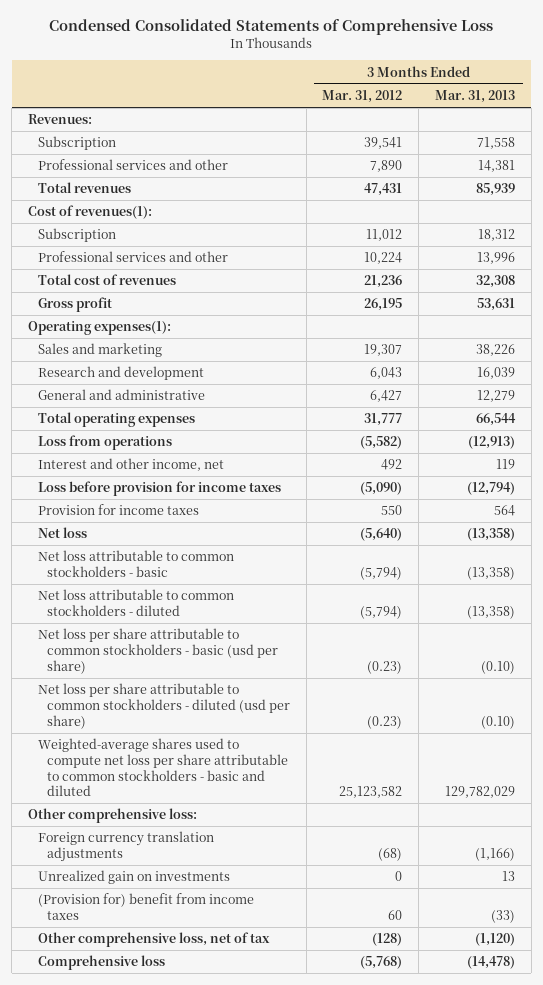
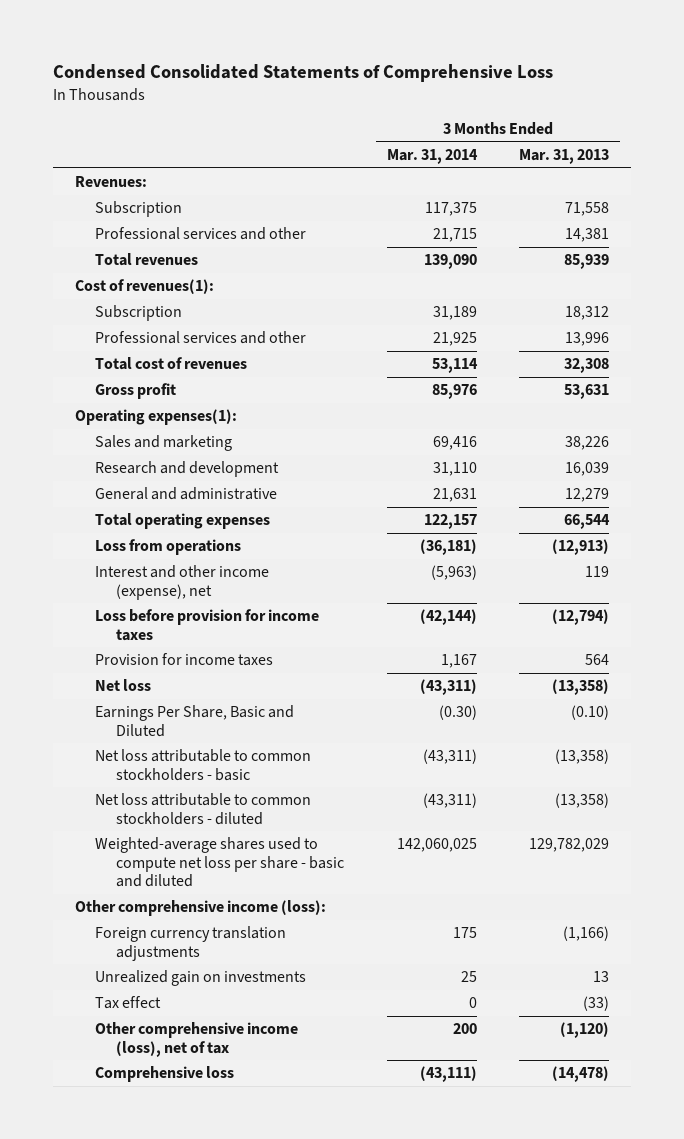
[322,90,403,104] Mar. 31, 2012 -> none
none -> [386,149,478,165] Mar. 31, 2014
[37,458,224,472] Interest and other income, net -> [95,565,270,600] Interest and other income (expense), net
none -> [95,705,295,737] Earnings Per Share, Basic and Diluted
[37,628,279,674] Net loss per share attributable to common stockholders - basic (usd per share) -> none
[37,683,291,729] Net loss per share attributable to common stockholders - diluted (usd per share) -> none
[37,738,289,797] Weighted-average shares used to compute net loss per share attributable to common stockholders - basic and diluted -> [95,837,344,888] Weighted-average shares used to compute net loss per share - basic and diluted
[27,808,197,824] Other comprehensive loss: -> [74,900,326,917] Other comprehensive income (loss):
[37,893,254,920] (Provision for) benefit from income taxes -> [95,996,162,1010] Tax effect
[37,932,270,948] Other comprehensive loss, net of tax -> [95,1022,299,1057] Other comprehensive income (loss), net of tax

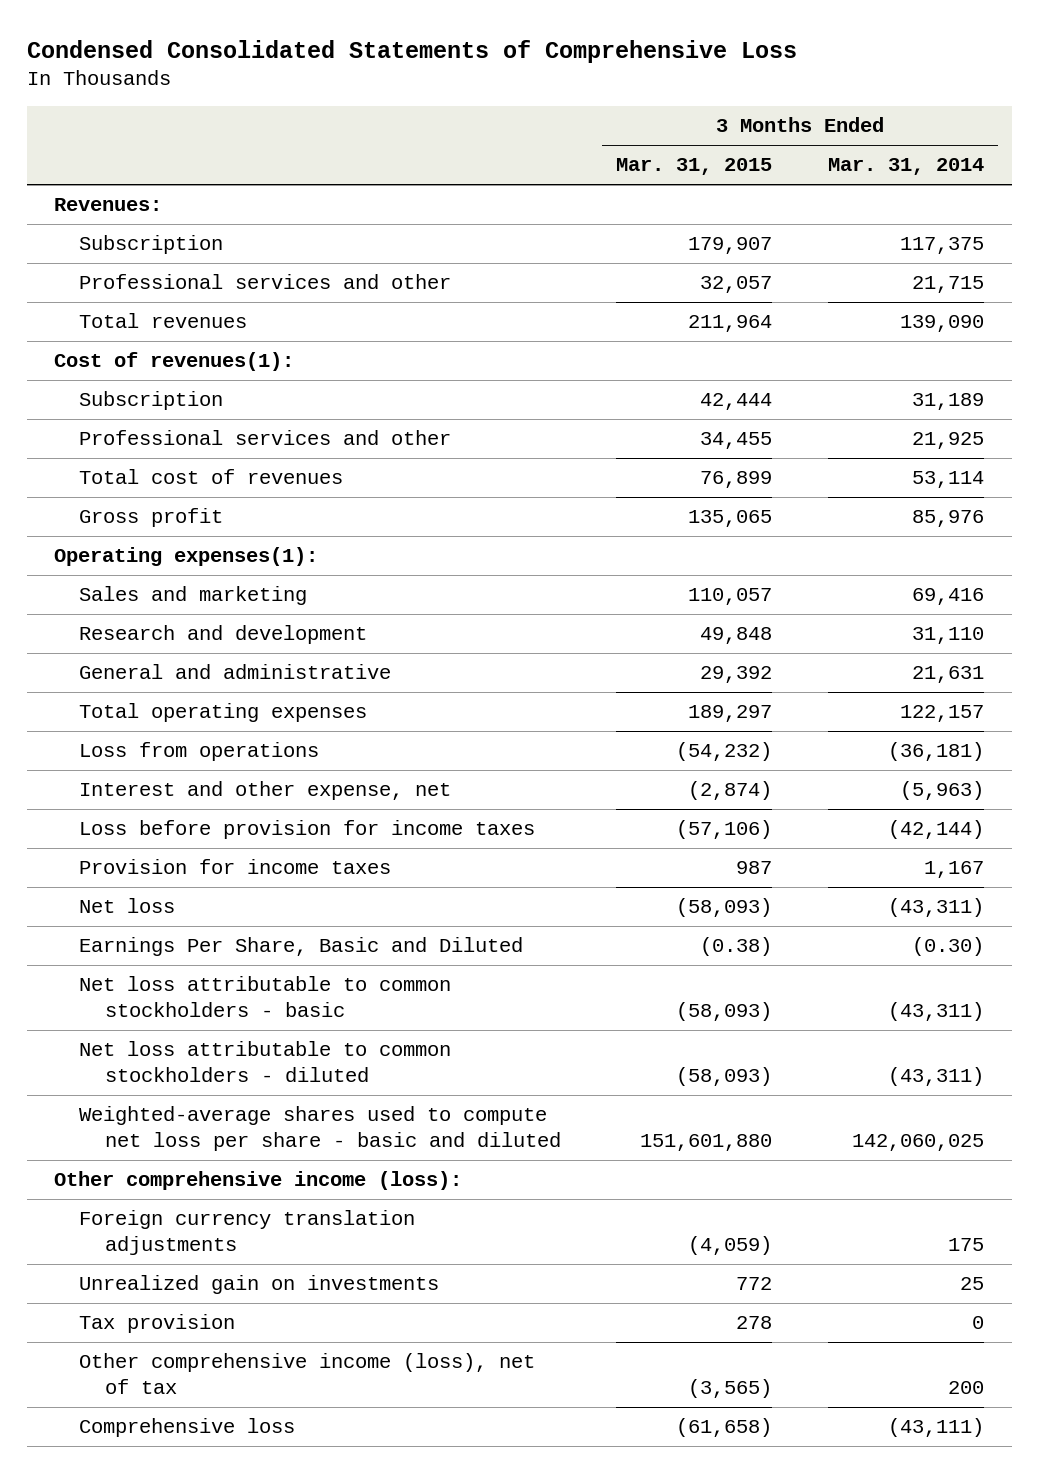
[519,149,610,165] Mar. 31, 2013 -> none
none -> [616,158,773,176] Mar. 31, 2015
[95,565,270,600] Interest and other income (expense), net -> [79,781,452,801] Interest and other expense, net
[95,996,162,1010] Tax effect -> none
none -> [79,1314,236,1334] Tax provision

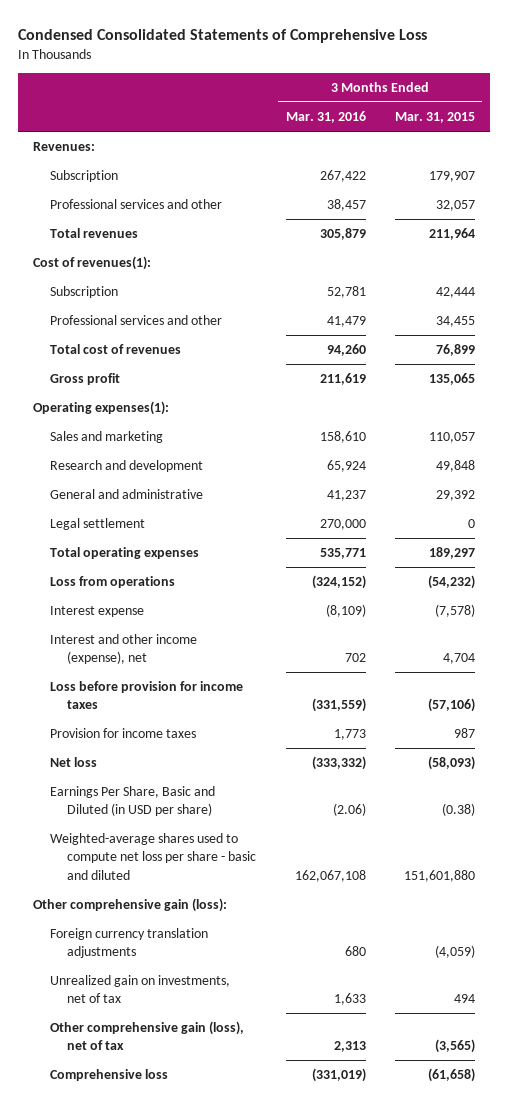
[827,158,984,176] Mar. 31, 2014 -> none
none -> [285,110,366,123] Mar. 31, 2016
none -> [49,518,145,531] Legal settlement
none -> [49,606,144,618] Interest expense
[79,781,452,801] Interest and other expense, net -> [49,634,197,665] Interest and other income (expense), net
[688,781,773,801] (2,874) -> [443,653,476,665] 4,704
[79,976,452,1017] Net loss attributable to common stockholders - basic -> none
[79,1041,452,1082] Net loss attributable to common stockholders - diluted -> none
[79,937,524,957] Earnings Per Share, Basic and Diluted -> [49,786,215,817] Earnings Per Share, Basic and Diluted (in USD per share)
[54,1171,463,1191] Other comprehensive income (loss): -> [32,898,227,913] Other comprehensive gain (loss):
[79,1314,236,1334] Tax provision -> none
[79,1275,440,1295] Unrealized gain on investments -> [49,975,230,1004] Unrealized gain on investments, net of tax
[736,1277,773,1291] 772 -> [454,994,476,1004] 494
[79,1353,536,1394] Other comprehensive income (loss), net of tax -> [49,1021,244,1051] Other comprehensive gain (loss), net of tax

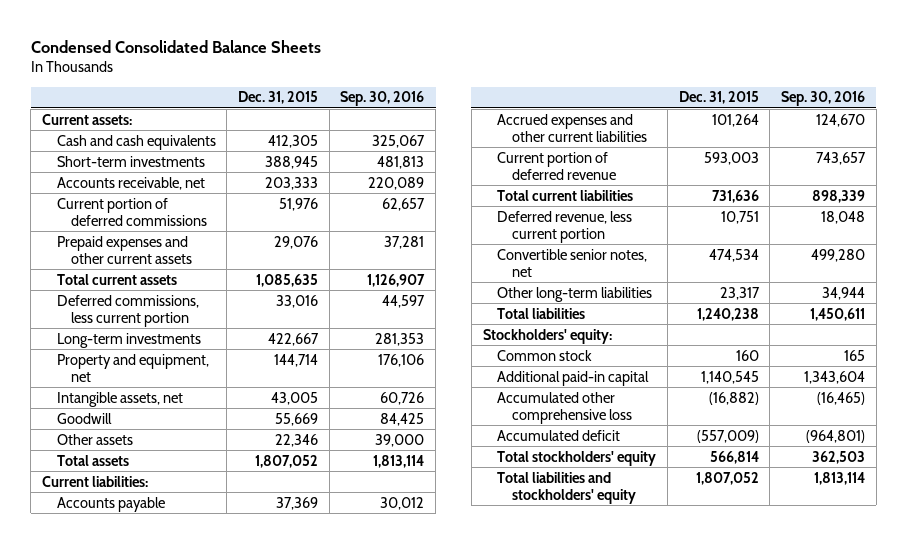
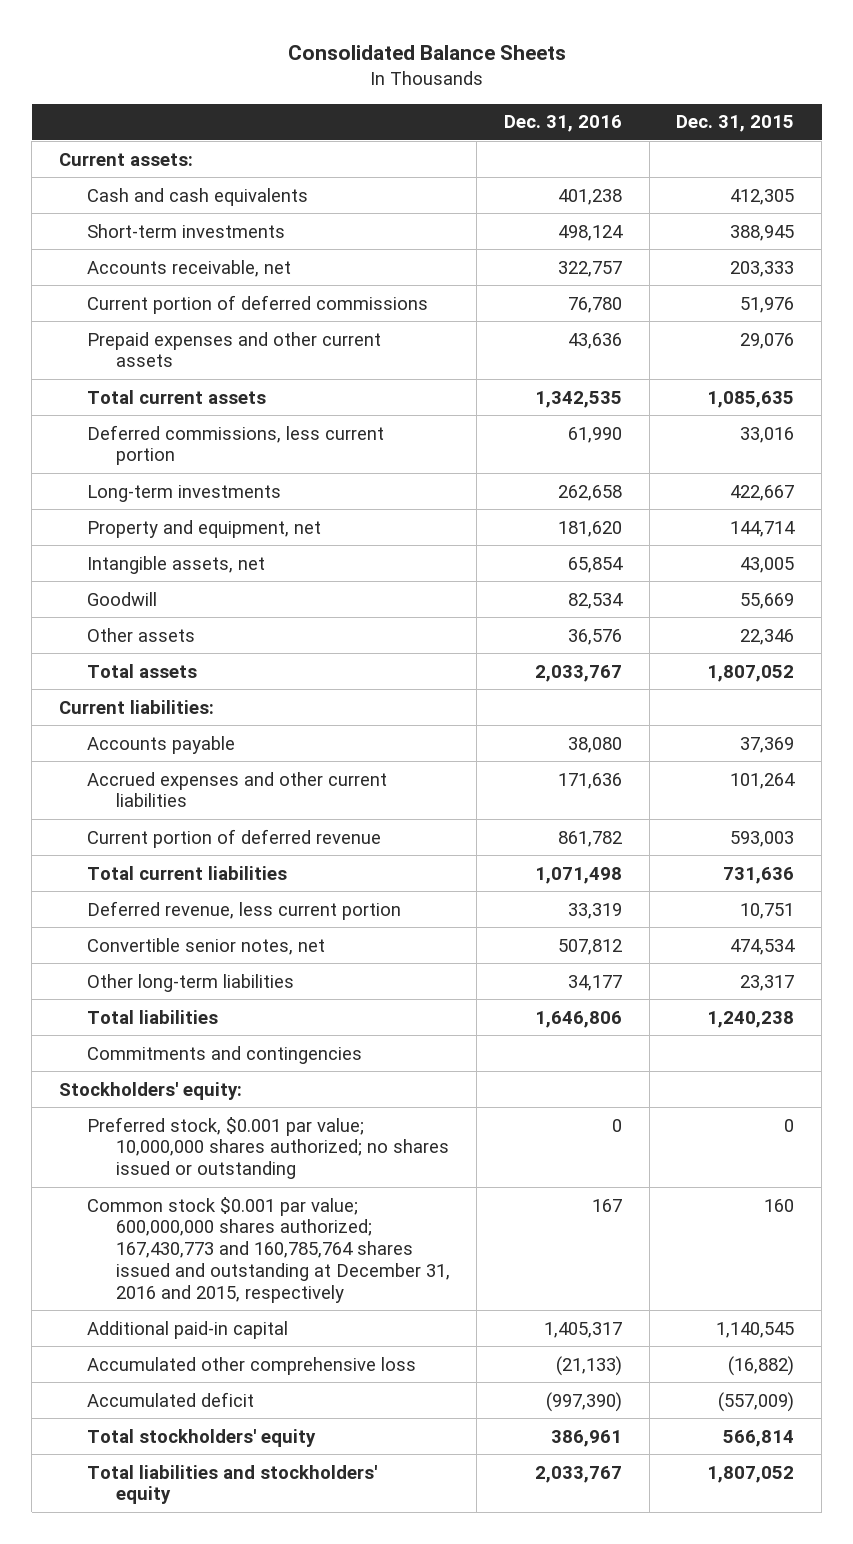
[30,40,321,54] Condensed Consolidated Balance Sheets -> [287,45,566,61] Consolidated Balance Sheets
[340,91,425,107] Sep. 30, 2016 -> none
none -> [504,115,623,133] Dec. 31, 2016
none -> [87,1045,363,1064] Commitments and contingencies
none -> [87,1116,449,1180] Preferred stock, $0.001 par value; 10,000,000 shares authorized; no shares issued or outstanding
[497,349,593,361] Common stock -> [87,1196,450,1303] Common stock $0.001 par value; 600,000,000 shares authorized; 167,430,773 and 160,785,764 shares issued and outstanding at December 31, 2016 and 2015, respectively

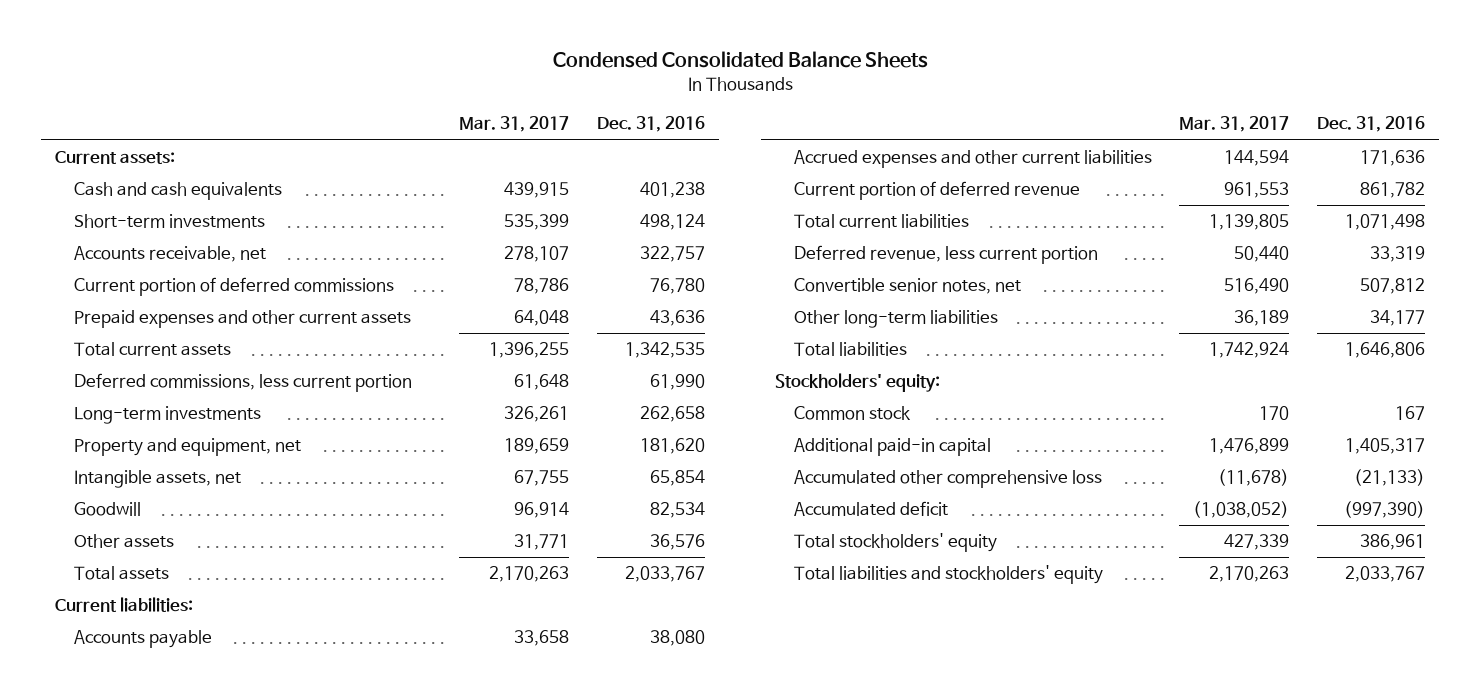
[287,45,566,61] Consolidated Balance Sheets -> [553,51,929,69] Condensed Consolidated Balance Sheets
[676,115,795,133] Dec. 31, 2015 -> none
none -> [459,116,570,133] Mar. 31, 2017
[87,1045,363,1064] Commitments and contingencies -> none
[87,1116,449,1180] Preferred stock, $0.001 par value; 10,000,000 shares authorized; no shares issued or outstanding -> none
[87,1196,450,1303] Common stock $0.001 par value; 600,000,000 shares authorized; 167,430,773 and 160,785,764 shares issued and outstanding at December 31, 2016 and 2015, respectively -> [793,406,911,421] Common stock

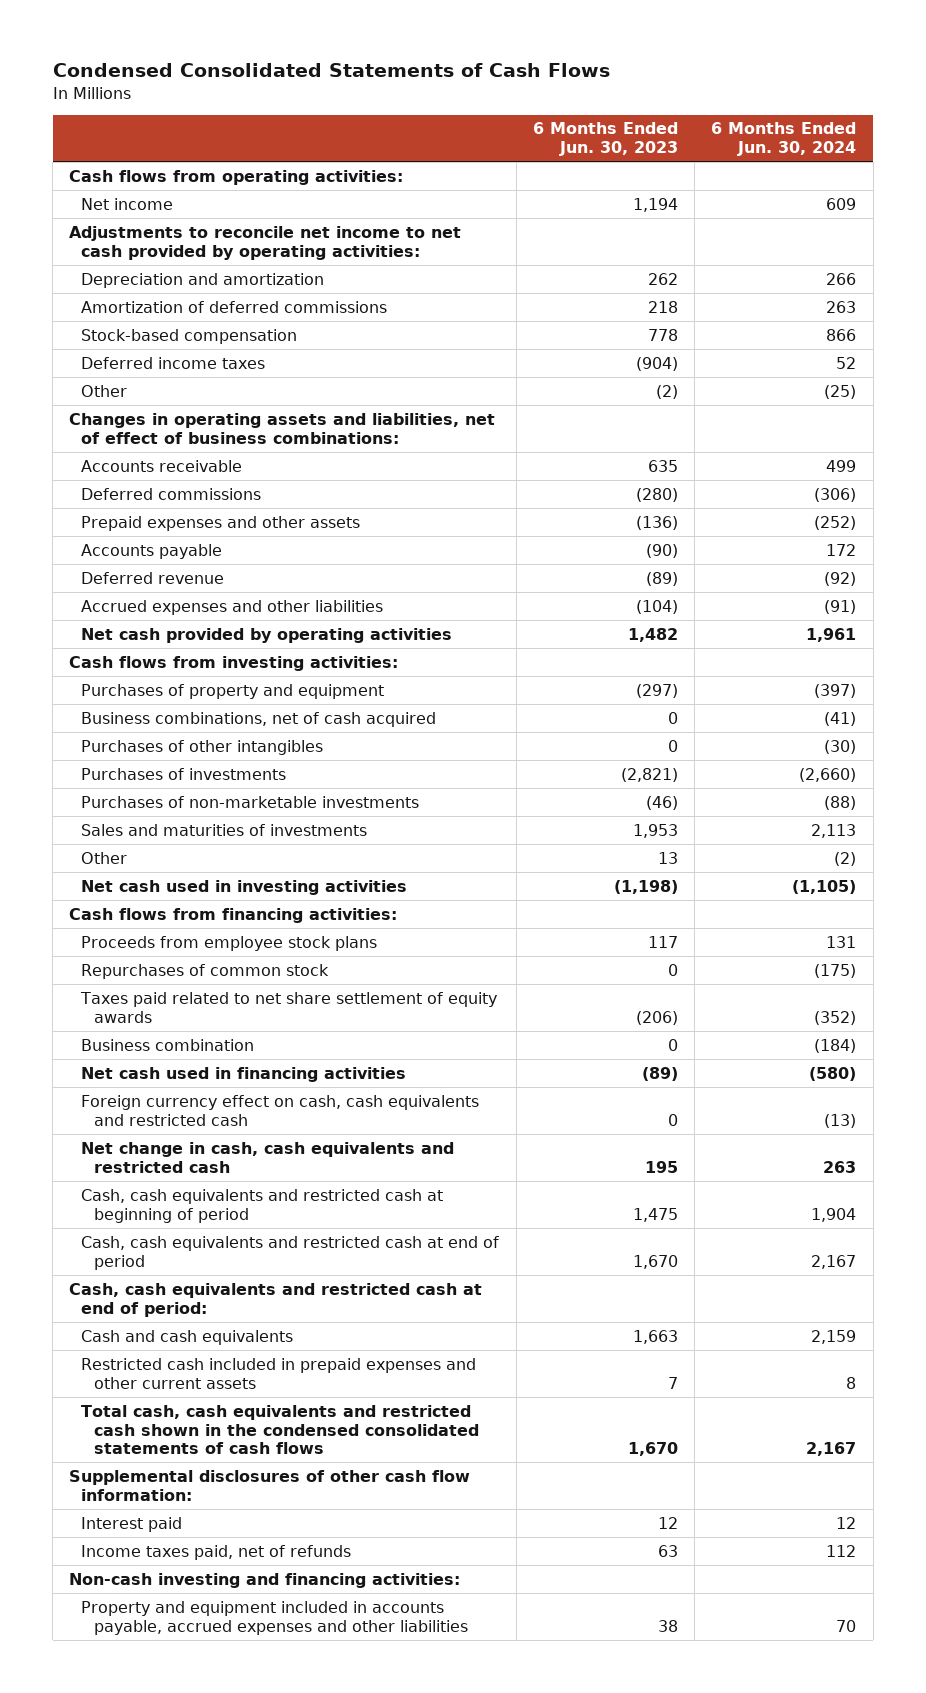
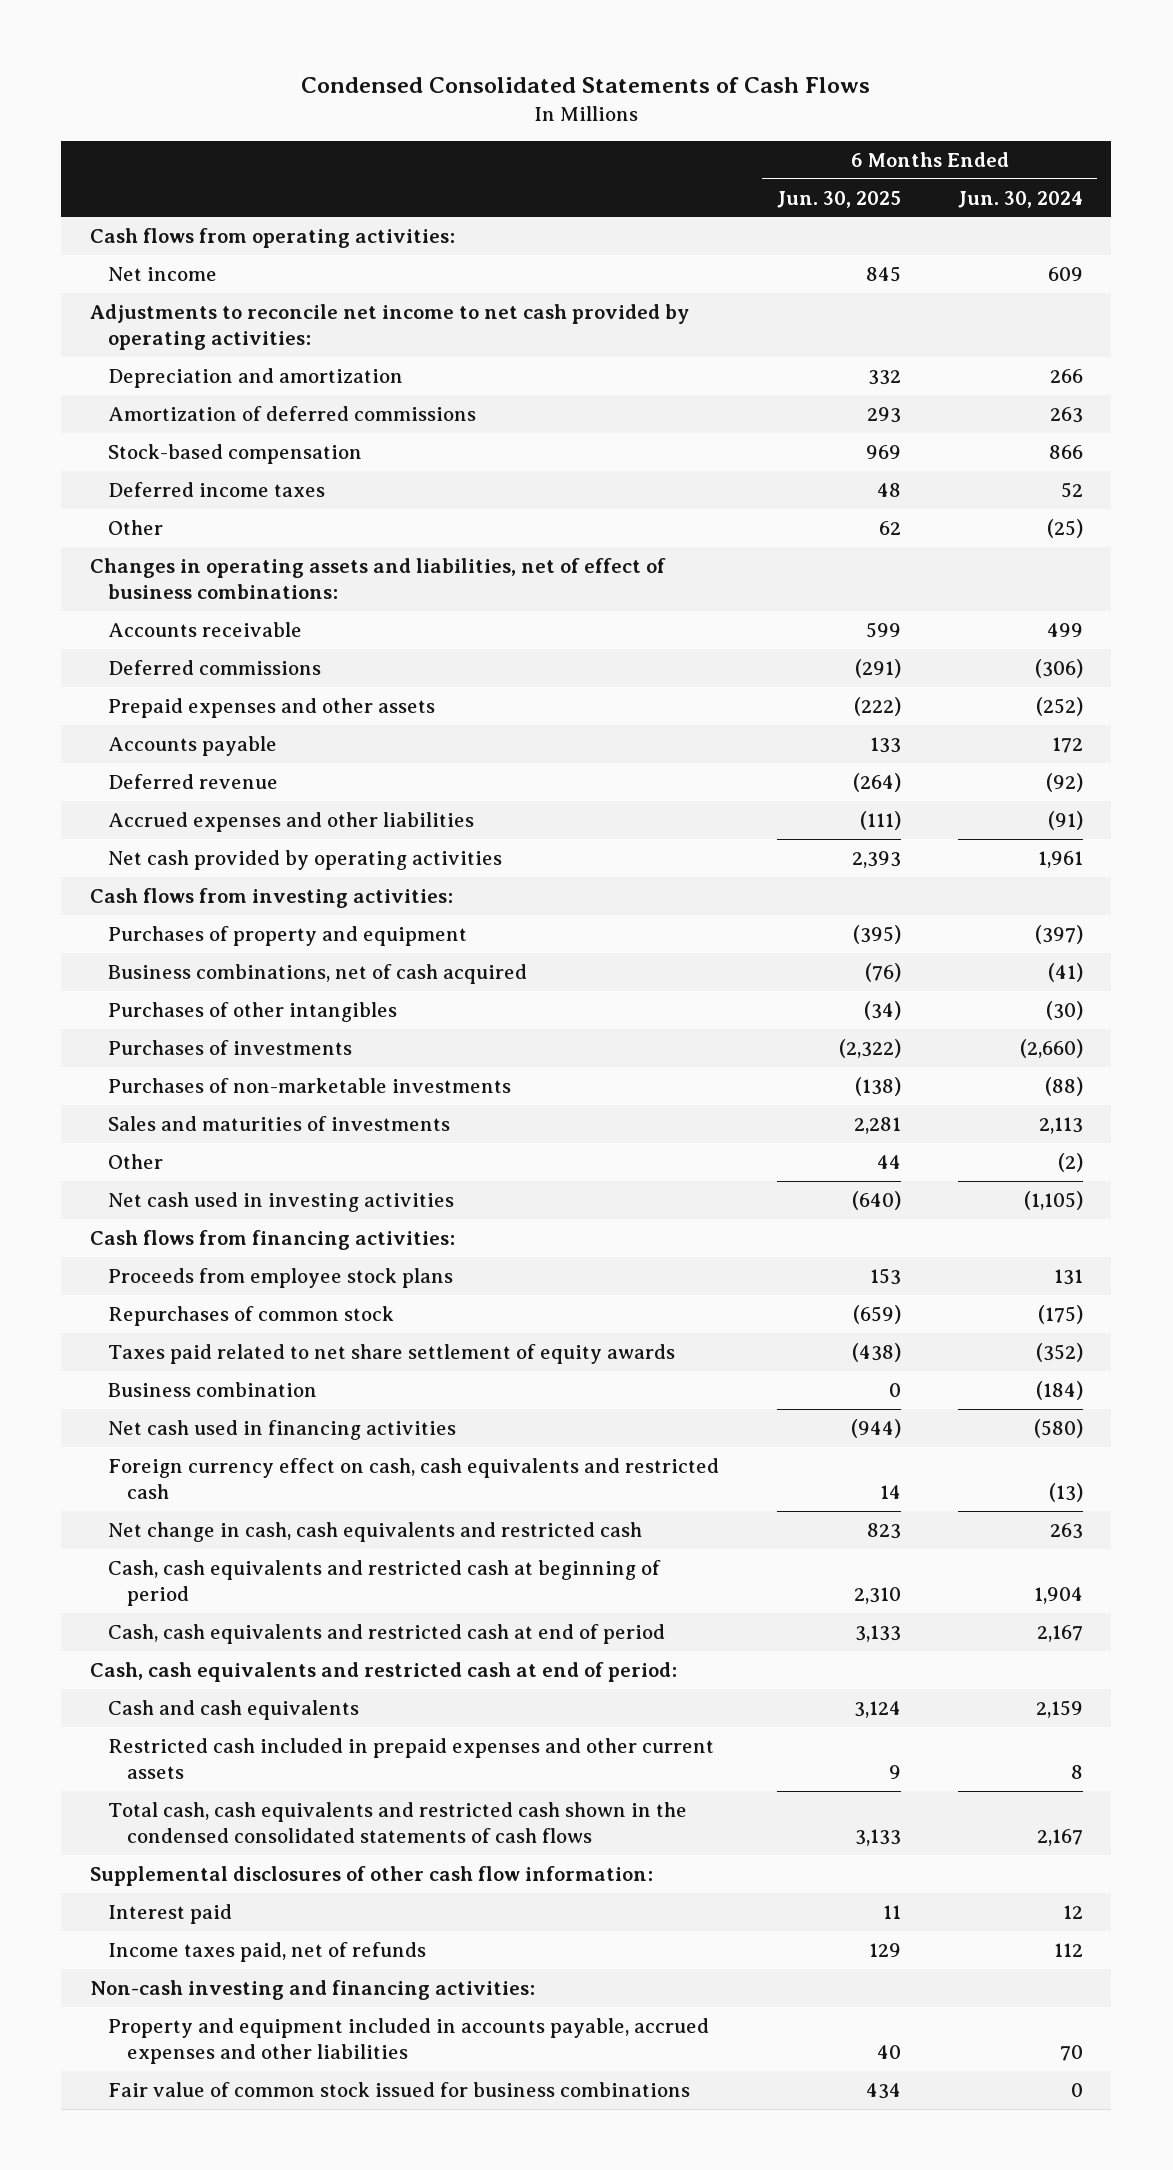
[532,122,678,157] 6 Months Ended Jun. 30, 2023 -> none
none -> [776,190,901,208] Jun. 30, 2025
none -> [108,2081,691,2097] Fair value of common stock issued for business combinations

